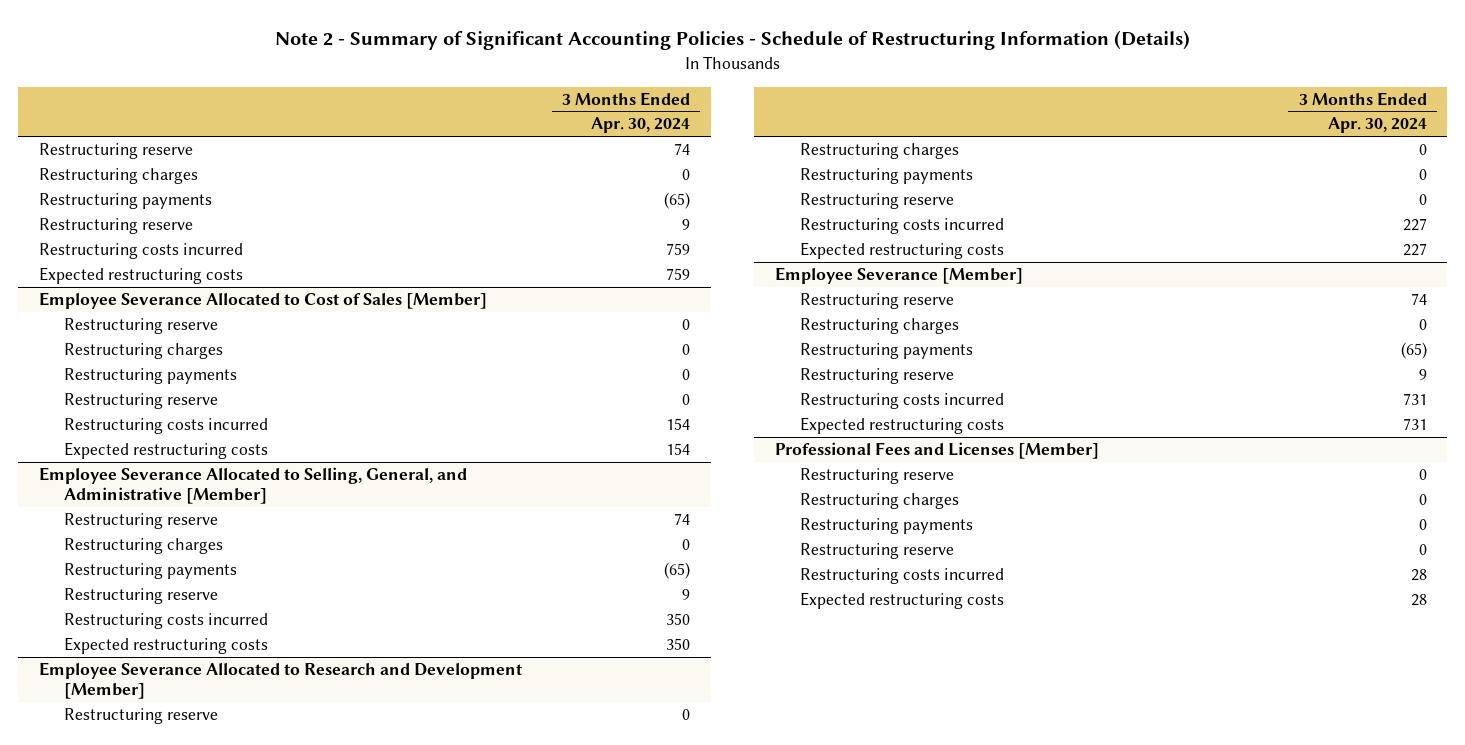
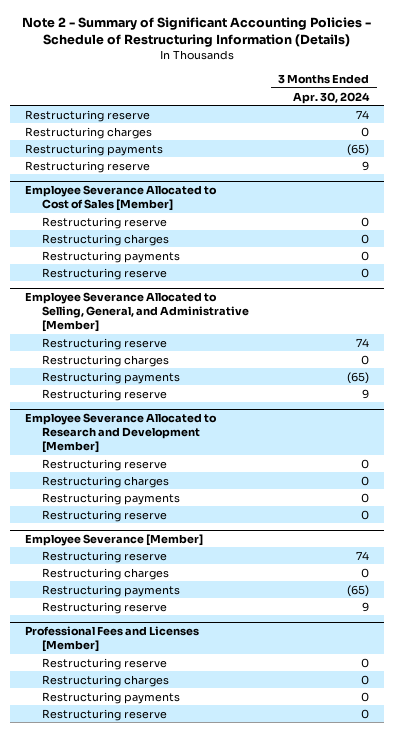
[38,243,243,260] Restructuring costs incurred -> none
[38,267,243,285] Expected restructuring costs -> none
[63,418,268,435] Restructuring costs incurred -> none
[63,442,268,460] Expected restructuring costs -> none
[63,613,268,630] Restructuring costs incurred -> none
[63,637,268,655] Expected restructuring costs -> none
[800,218,1005,235] Restructuring costs incurred -> none
[800,242,1005,260] Expected restructuring costs -> none
[800,393,1005,410] Restructuring costs incurred -> none
[800,417,1005,435] Expected restructuring costs -> none
[800,568,1005,585] Restructuring costs incurred -> none
[800,592,1005,610] Expected restructuring costs -> none

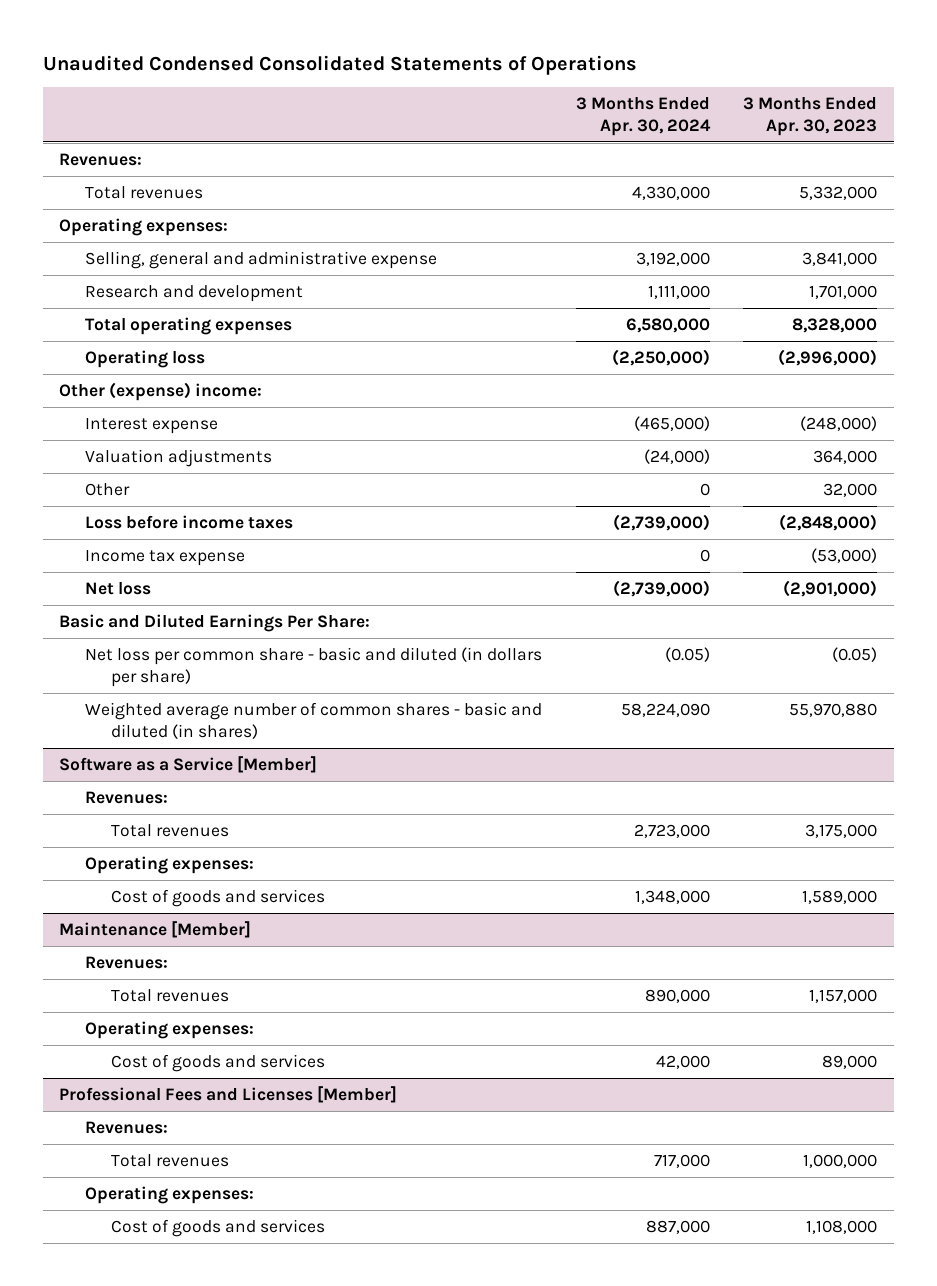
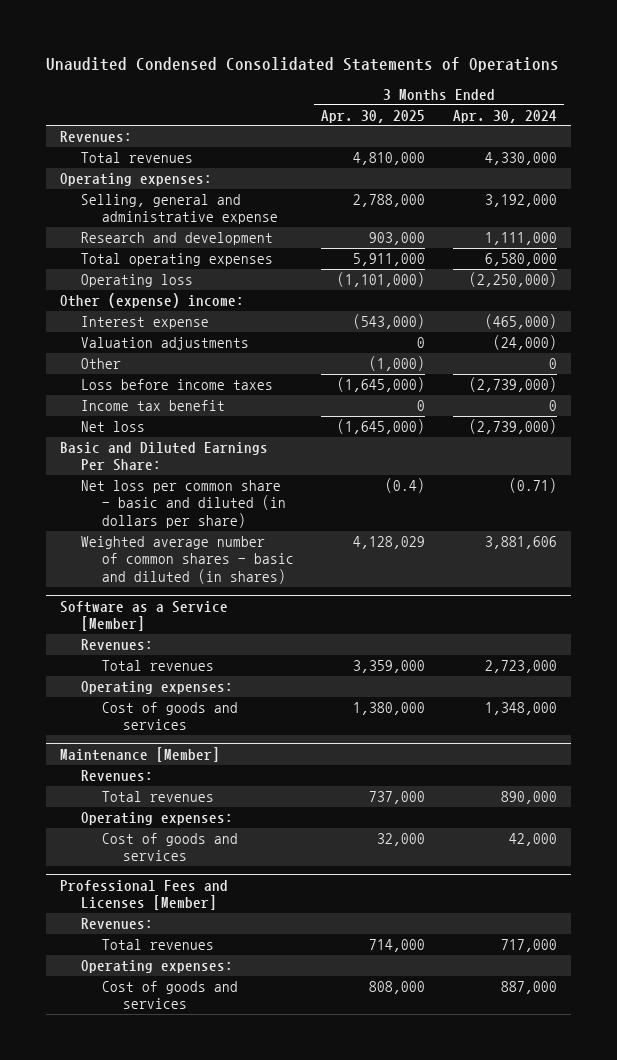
[743,96,878,136] 3 Months Ended Apr. 30, 2023 -> none
none -> [321,109,426,123] Apr. 30, 2025
[85,549,246,566] Income tax expense -> [80,400,225,412] Income tax benefit
[664,646,710,662] (0.05) -> [508,478,557,494] (0.71)
[620,702,710,717] 58,224,090 -> [484,536,557,550] 3,881,606

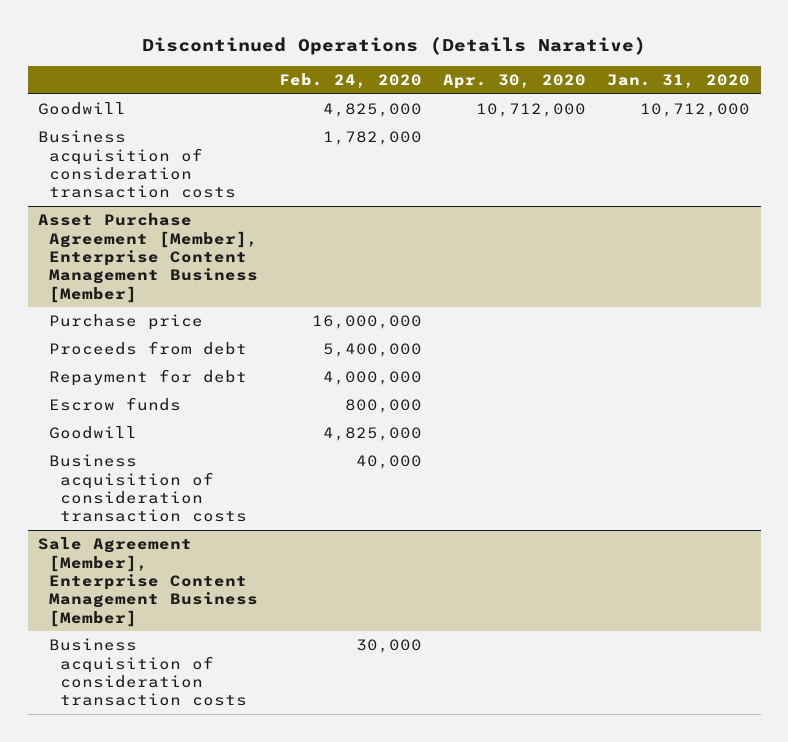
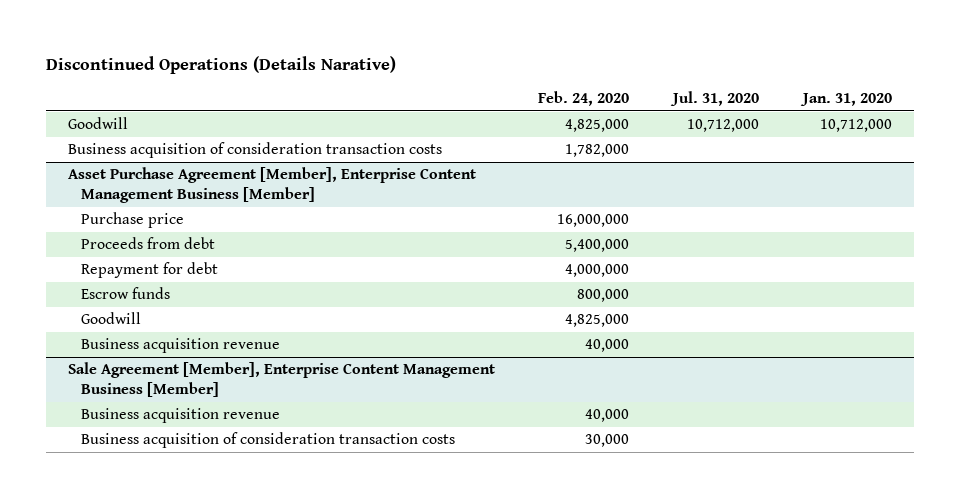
[443,73,587,89] Apr. 30, 2020 -> none
none -> [670,91,760,107] Jul. 31, 2020
[49,454,248,523] Business acquisition of consideration transaction costs -> none
none -> [81,338,281,354] Business acquisition revenue
none -> [81,408,281,424] Business acquisition revenue

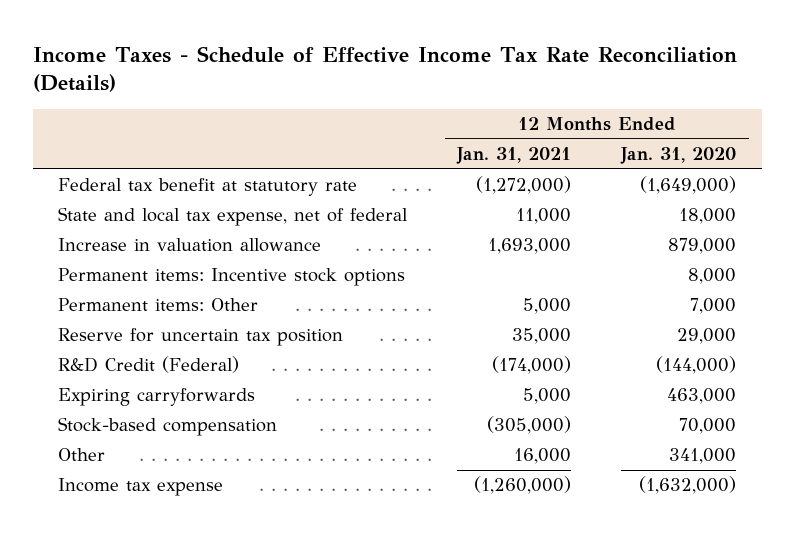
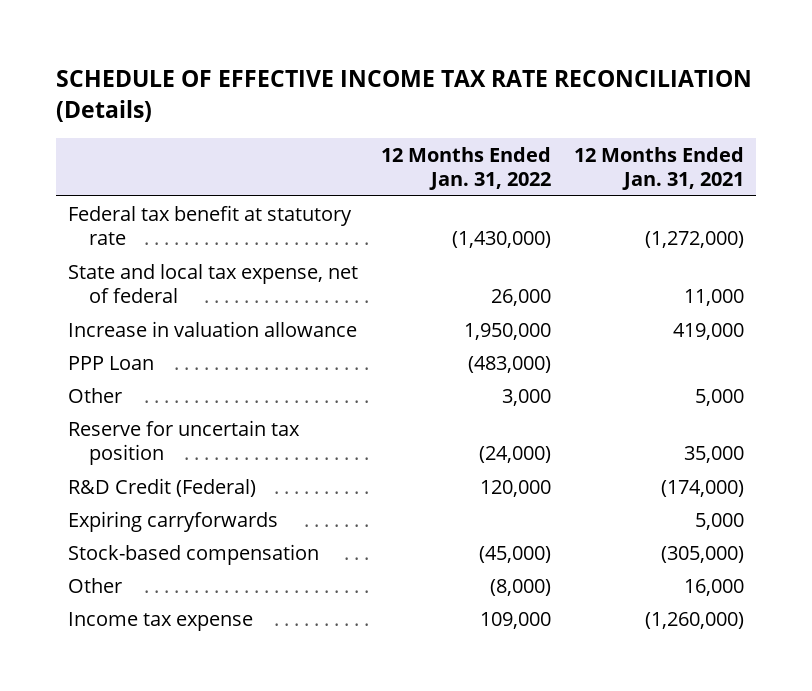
[32,45,737,93] Income Taxes - Schedule of Effective Income Tax Rate Reconciliation (Details) -> [56,70,753,122] SCHEDULE OF EFFECTIVE INCOME TAX RATE RECONCILIATION (Details)
[620,146,737,164] Jan. 31, 2020 -> none
none -> [380,146,551,191] 12 Months Ended Jan. 31, 2022
[57,268,405,287] Permanent items: Incentive stock options -> none
[488,238,572,255] 1,693,000 -> [673,322,745,340] 419,000
none -> [67,355,154,370] PPP Loan
[57,298,258,312] Permanent items: Other -> [67,387,122,403] Other

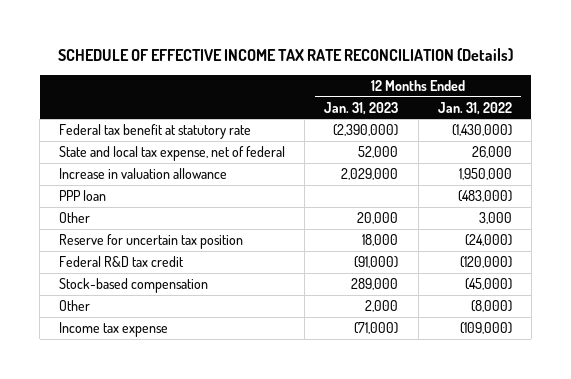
[574,146,745,191] 12 Months Ended Jan. 31, 2021 -> none
none -> [324,101,399,115] Jan. 31, 2023
[67,355,154,370] PPP Loan -> [59,189,107,201] PPP loan
[67,510,278,532] Expiring carryforwards -> none
[67,477,256,497] R&D Credit (Federal) -> [59,255,185,267] Federal R&D tax credit
[479,479,551,497] 120,000 -> [459,255,512,268] (120,000)
[479,611,551,629] 109,000 -> [459,321,512,334] (109,000)

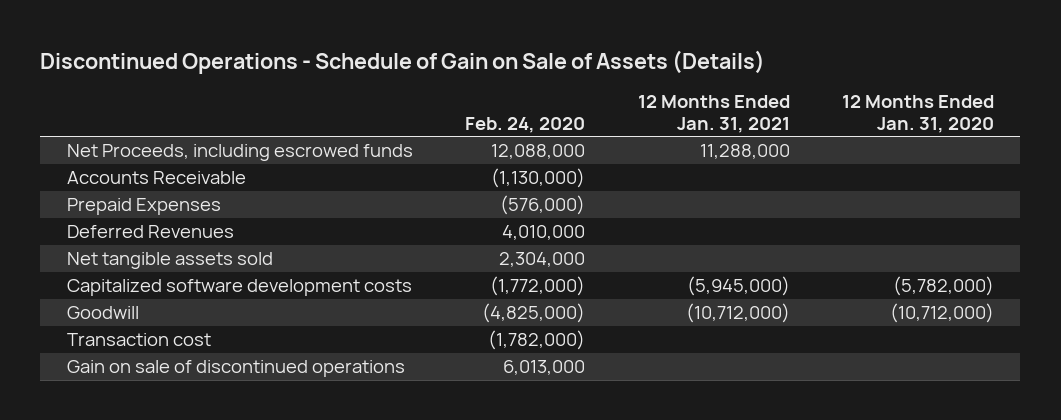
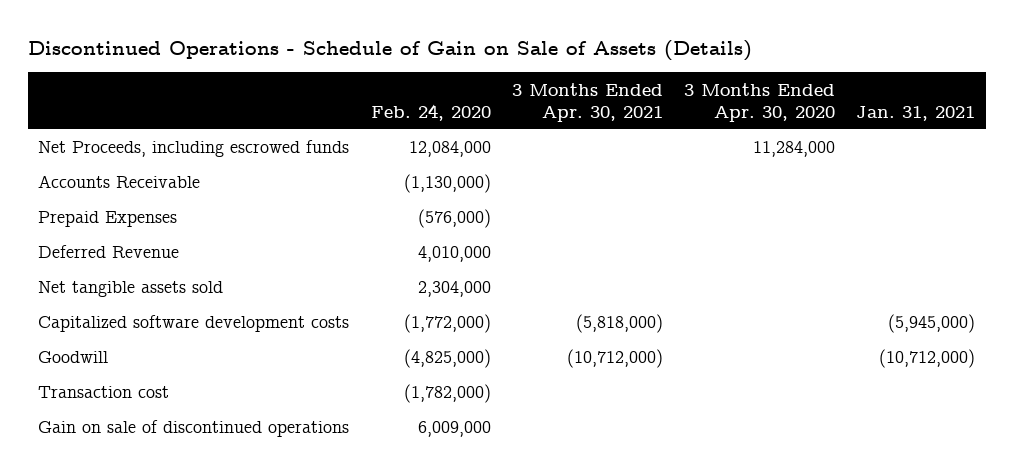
[637,94,790,133] 12 Months Ended Jan. 31, 2021 -> none
[842,94,995,133] 12 Months Ended Jan. 31, 2020 -> none
none -> [511,82,663,122] 3 Months Ended Apr. 30, 2021
none -> [683,82,835,122] 3 Months Ended Apr. 30, 2020
none -> [856,105,976,121] Jan. 31, 2021
[491,144,586,160] 12,088,000 -> [408,141,491,158] 12,084,000
[66,225,234,239] Deferred Revenues -> [38,245,180,259] Deferred Revenue
[503,360,586,376] 6,013,000 -> [417,421,491,438] 6,009,000

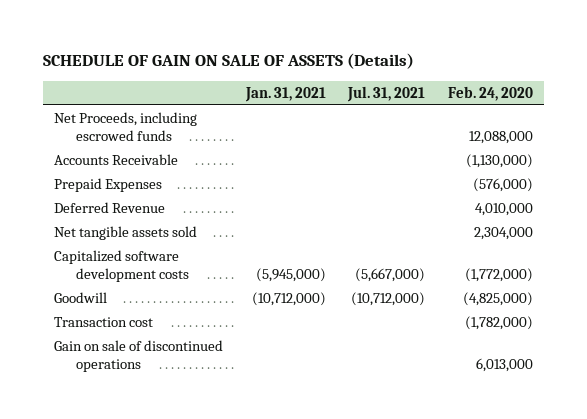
[27,39,752,61] Discontinued Operations - Schedule of Gain on Sale of Assets (Details) -> [42,52,414,69] SCHEDULE OF GAIN ON SALE OF ASSETS (Details)
[511,82,663,122] 3 Months Ended Apr. 30, 2021 -> none
[683,82,835,122] 3 Months Ended Apr. 30, 2020 -> none
none -> [347,85,426,102] Jul. 31, 2021
[408,141,491,158] 12,084,000 -> [468,131,533,145] 12,088,000
[417,421,491,438] 6,009,000 -> [475,358,533,373] 6,013,000

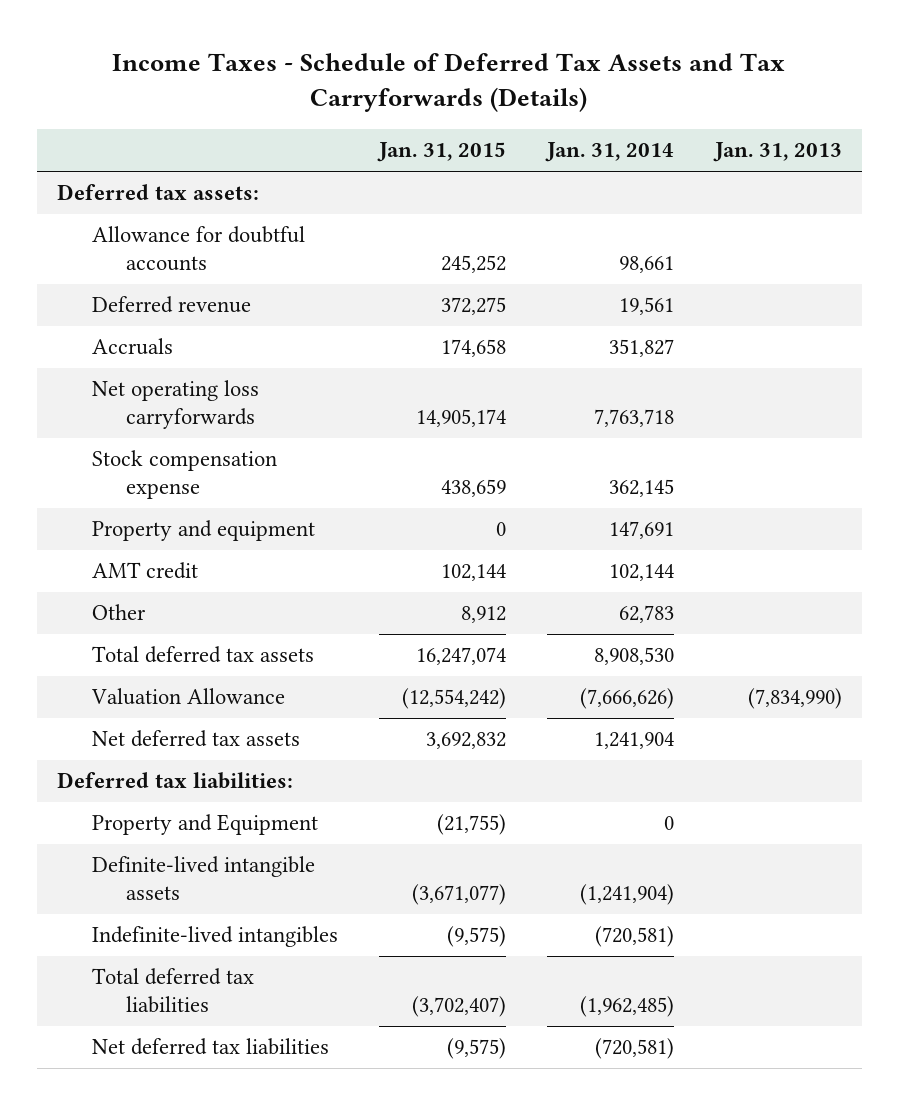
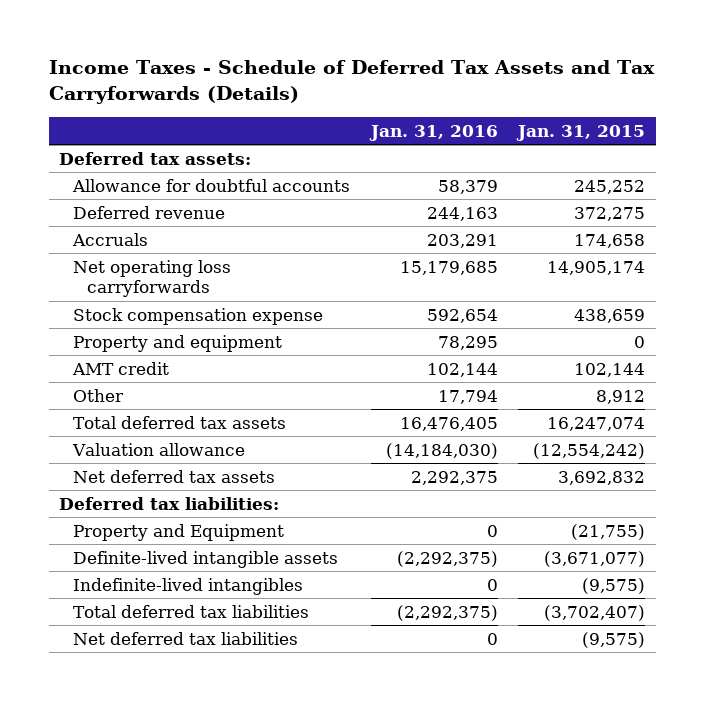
[544,142,674,163] Jan. 31, 2014 -> none
[712,142,842,163] Jan. 31, 2013 -> none
none -> [368,124,498,141] Jan. 31, 2016
[90,688,285,706] Valuation Allowance -> [71,442,245,456] Valuation allowance

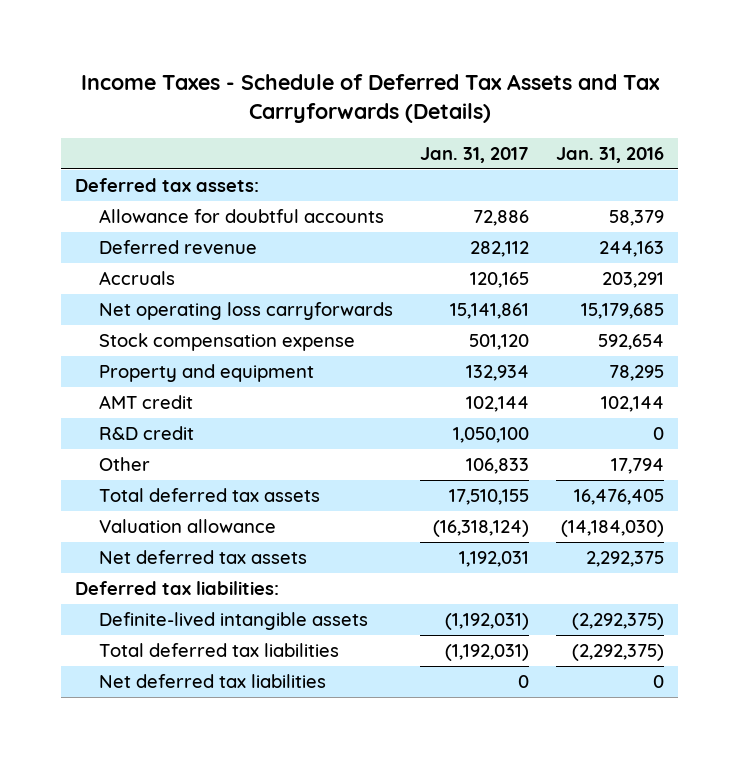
[516,124,646,141] Jan. 31, 2015 -> none
none -> [420,146,530,163] Jan. 31, 2017
none -> [99,426,195,441] R&D credit
[72,523,284,541] Property and Equipment -> none
[72,577,303,595] Indefinite-lived intangibles -> none

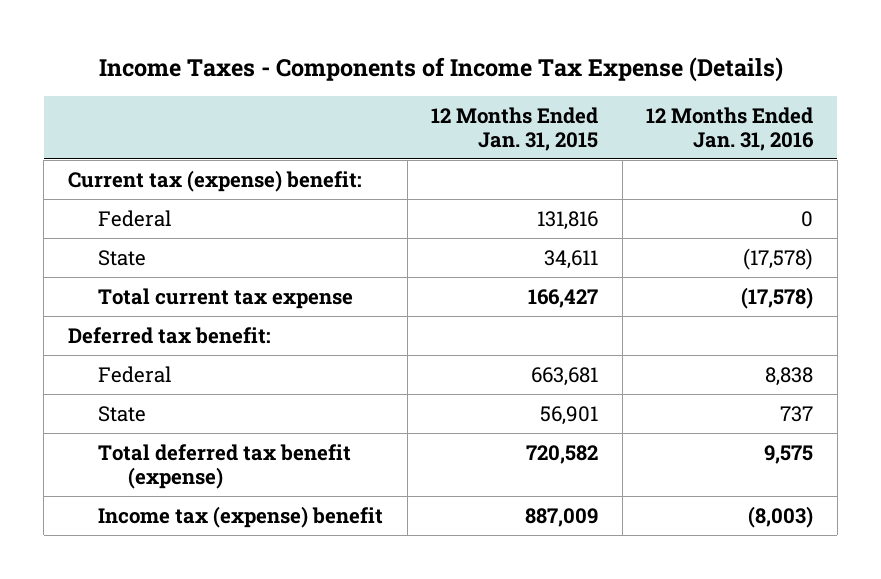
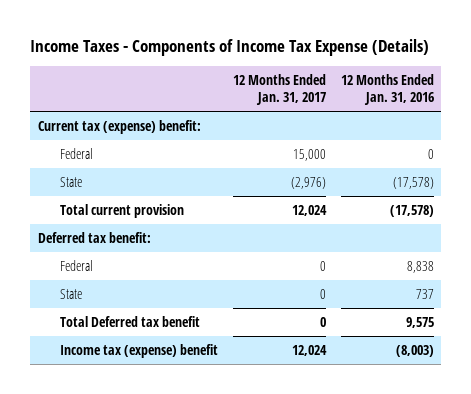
[431,106,599,151] 12 Months Ended Jan. 31, 2015 -> none
none -> [232,74,326,106] 12 Months Ended Jan. 31, 2017
[98,287,354,309] Total current tax expense -> [59,203,184,218] Total current provision
[98,443,352,489] Total deferred tax benefit (expense) -> [59,315,200,327] Total Deferred tax benefit

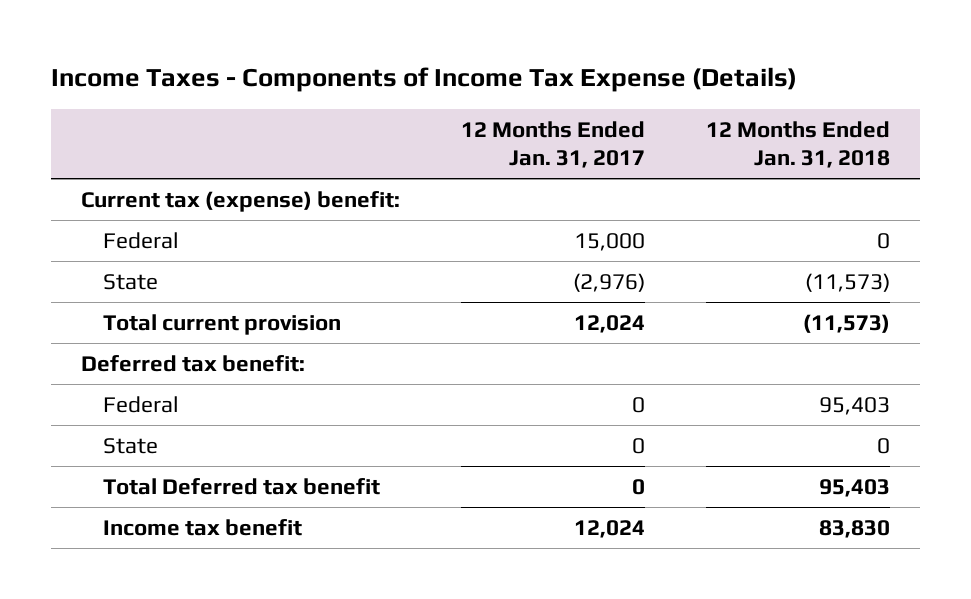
[340,74,434,106] 12 Months Ended Jan. 31, 2016 -> none
none -> [705,120,890,169] 12 Months Ended Jan. 31, 2018
[59,343,218,358] Income tax (expense) benefit -> [103,518,303,536] Income tax benefit

